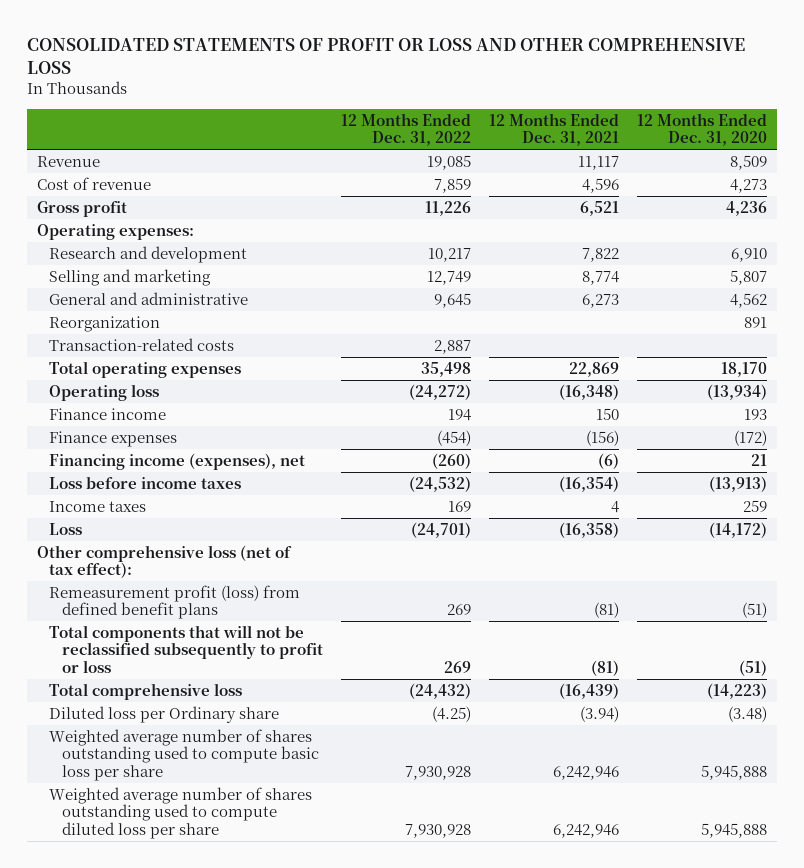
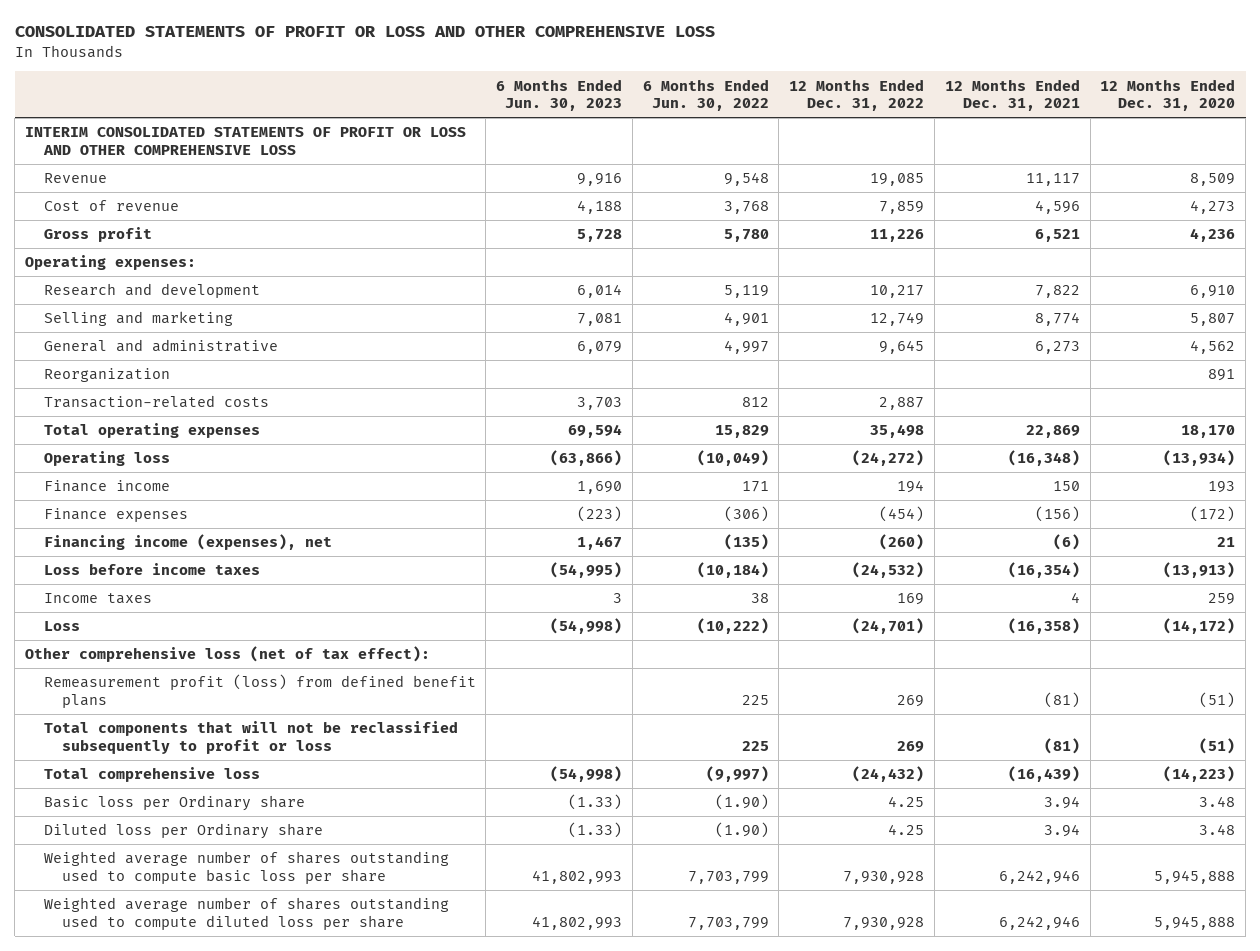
none -> [496,78,623,112] 6 Months Ended Jun. 30, 2023
none -> [642,78,769,112] 6 Months Ended Jun. 30, 2022
none -> [25,127,467,155] INTERIM CONSOLIDATED STATEMENTS OF PROFIT OR LOSS AND OTHER COMPREHENSIVE LOSS
none -> [43,795,305,812] Basic loss per Ordinary share
[431,705,471,722] (4.25) -> [888,824,925,836] 4.25
[580,705,620,722] (3.94) -> [1043,824,1080,838] 3.94
[728,705,768,722] (3.48) -> [1199,824,1236,836] 3.48

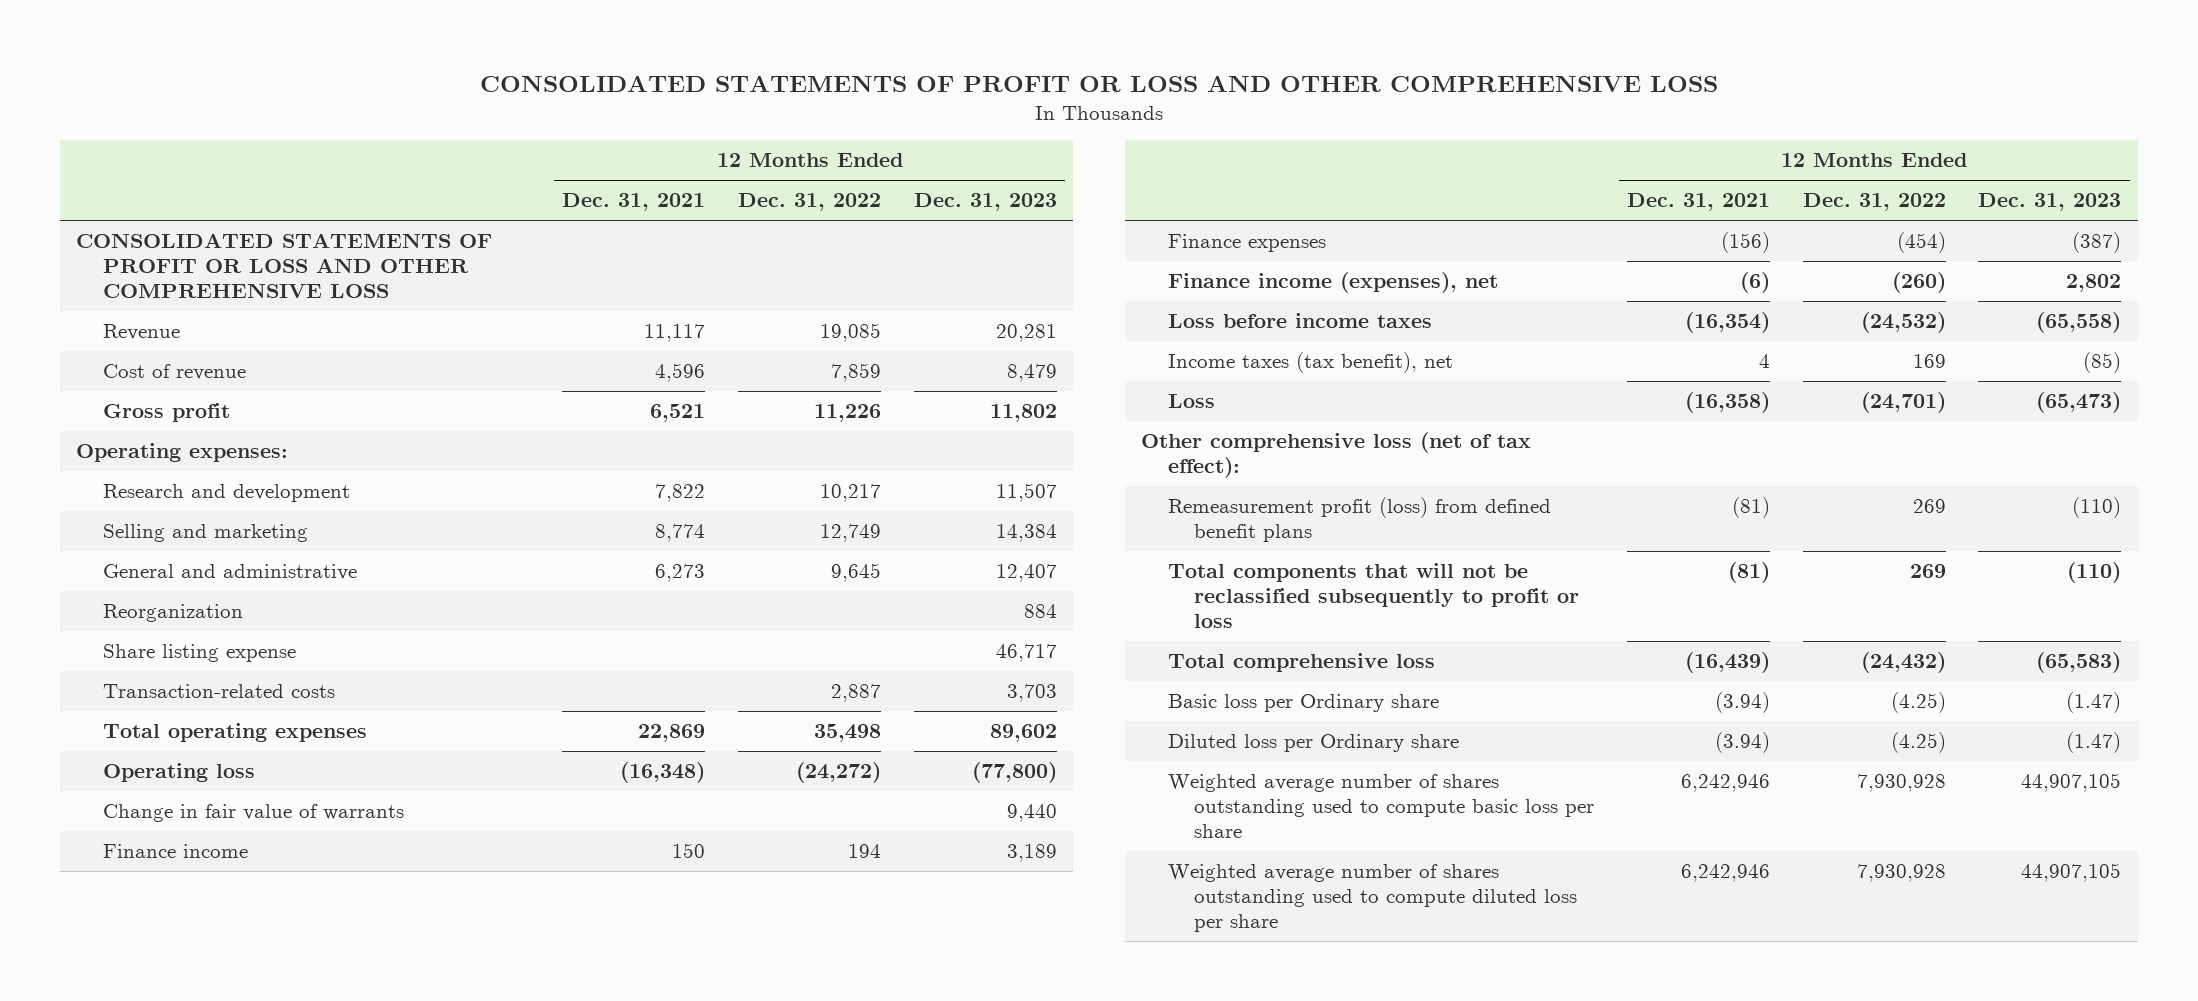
[496,78,623,112] 6 Months Ended Jun. 30, 2023 -> none
[642,78,769,112] 6 Months Ended Jun. 30, 2022 -> none
[1100,78,1236,112] 12 Months Ended Dec. 31, 2020 -> none
none -> [913,193,1057,212] Dec. 31, 2023
[25,127,467,155] INTERIM CONSOLIDATED STATEMENTS OF PROFIT OR LOSS AND OTHER COMPREHENSIVE LOSS -> [76,233,493,298] CONSOLIDATED STATEMENTS OF PROFIT OR LOSS AND OTHER COMPREHENSIVE LOSS
none -> [103,644,297,663] Share listing expense
none -> [103,804,405,823] Change in fair value of warrants
[43,534,332,551] Financing income (expenses), net -> [1167,272,1498,294] Finance income (expenses), net
[43,593,152,605] Income taxes -> [1167,352,1453,374] Income taxes (tax benefit), net
[888,796,925,808] 4.25 -> [1890,692,1946,714] (4.25)
[1043,796,1080,810] 3.94 -> [1714,692,1770,714] (3.94)
[888,824,925,836] 4.25 -> [1890,732,1946,754] (4.25)
[1043,824,1080,838] 3.94 -> [1714,732,1770,754] (3.94)

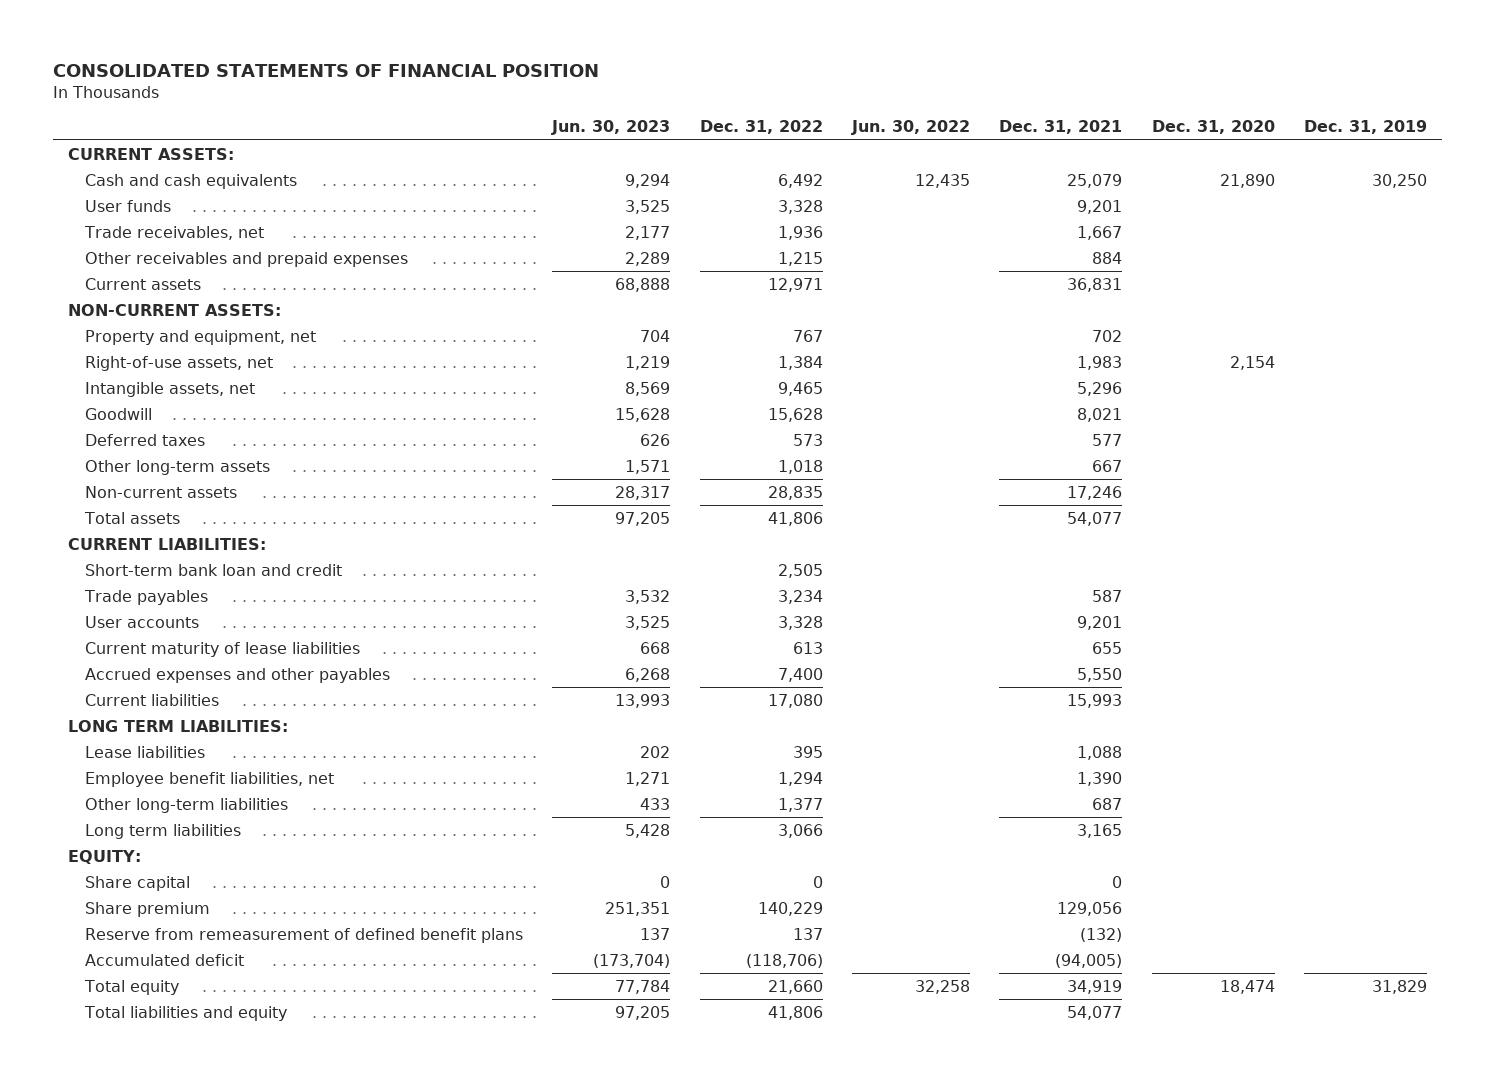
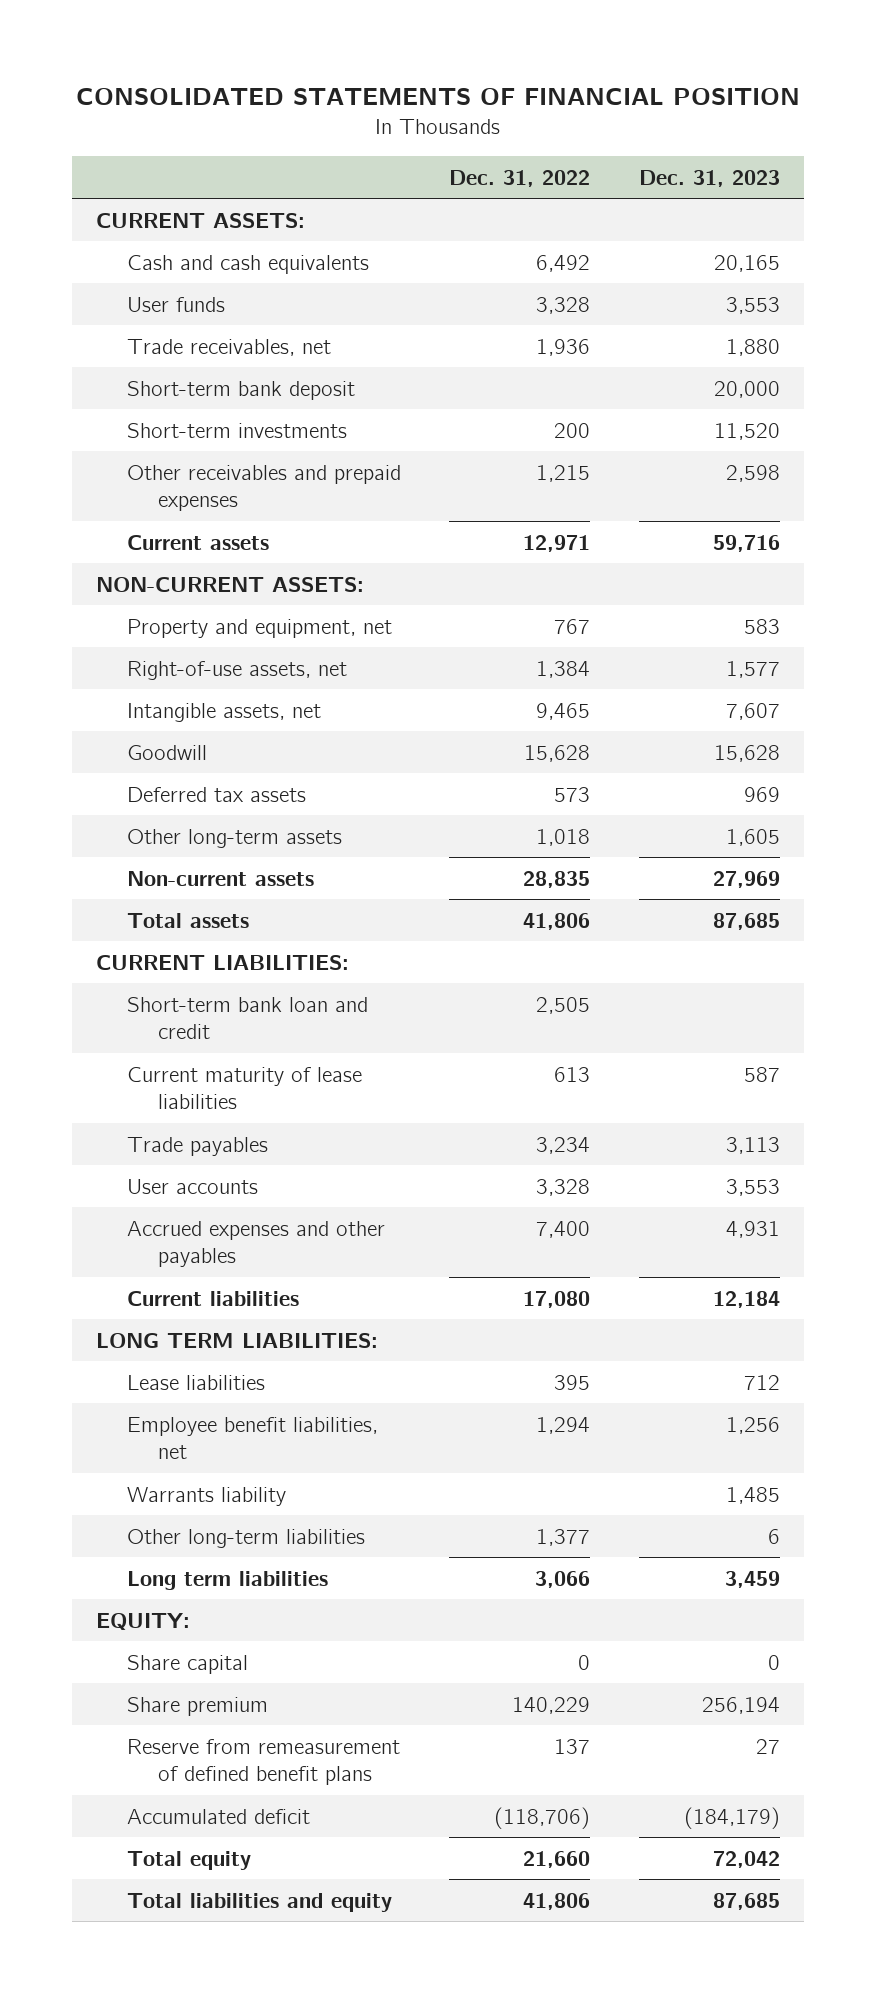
[551,120,671,136] Jun. 30, 2023 -> none
[850,120,970,136] Jun. 30, 2022 -> none
[999,120,1123,135] Dec. 31, 2021 -> none
[1151,120,1275,135] Dec. 31, 2020 -> none
[1304,120,1428,135] Dec. 31, 2019 -> none
none -> [638,169,780,187] Dec. 31, 2023
none -> [126,380,355,400] Short-term bank deposit
none -> [126,422,347,438] Short-term investments
[84,433,205,446] Deferred taxes -> [126,786,306,802] Deferred tax assets
[84,641,360,657] Current maturity of lease liabilities -> [126,1066,362,1110] Current maturity of lease liabilities
none -> [126,1486,286,1506] Warrants liability

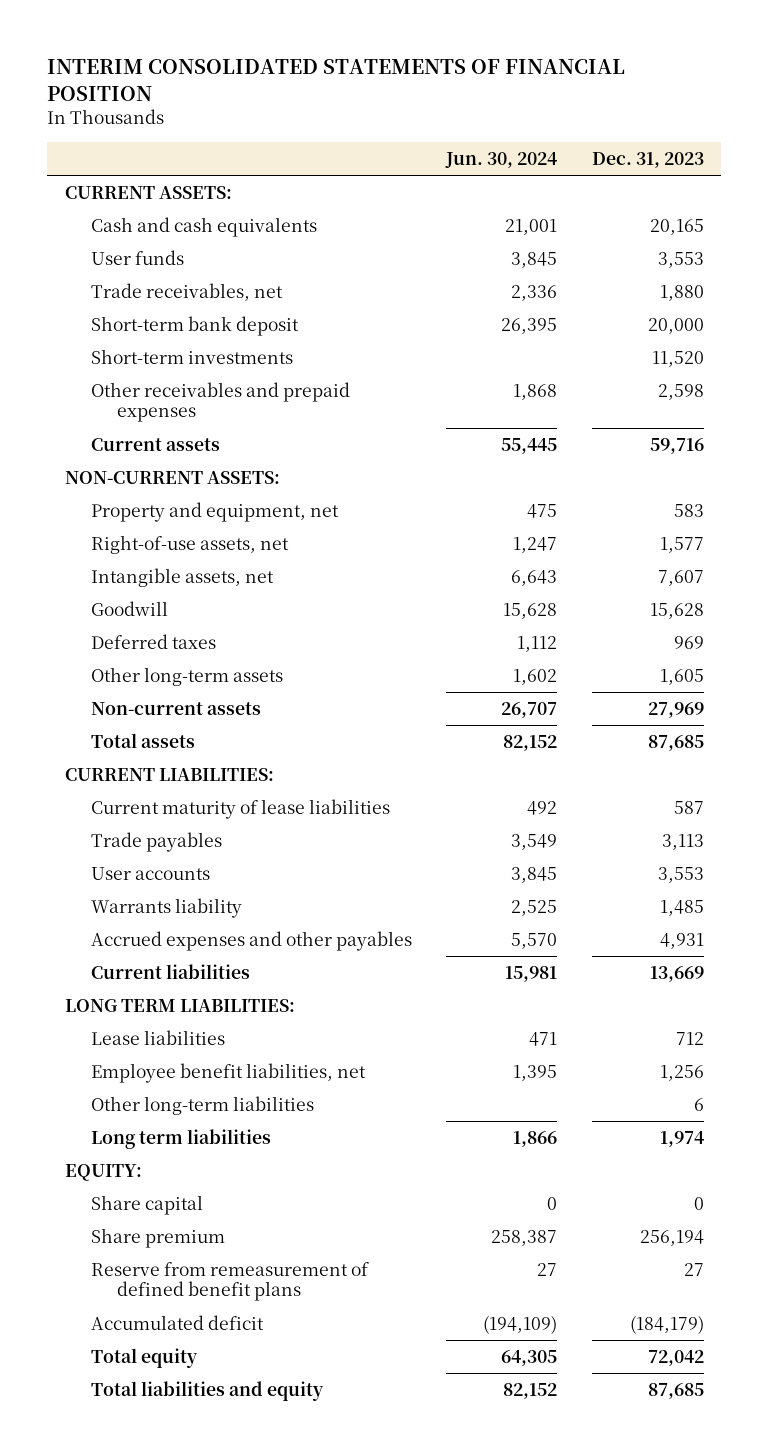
[75,88,800,106] CONSOLIDATED STATEMENTS OF FINANCIAL POSITION -> [47,59,626,102] INTERIM CONSOLIDATED STATEMENTS OF FINANCIAL POSITION
[449,169,591,187] Dec. 31, 2022 -> none
none -> [445,151,558,168] Jun. 30, 2024
[126,786,306,802] Deferred tax assets -> [91,634,217,650] Deferred taxes
[126,996,368,1040] Short-term bank loan and credit -> none
[126,1486,286,1506] Warrants liability -> [91,898,243,919] Warrants liability
[712,1290,780,1308] 12,184 -> [649,966,704,983] 13,669
[724,1570,780,1588] 3,459 -> [659,1131,704,1148] 1,974

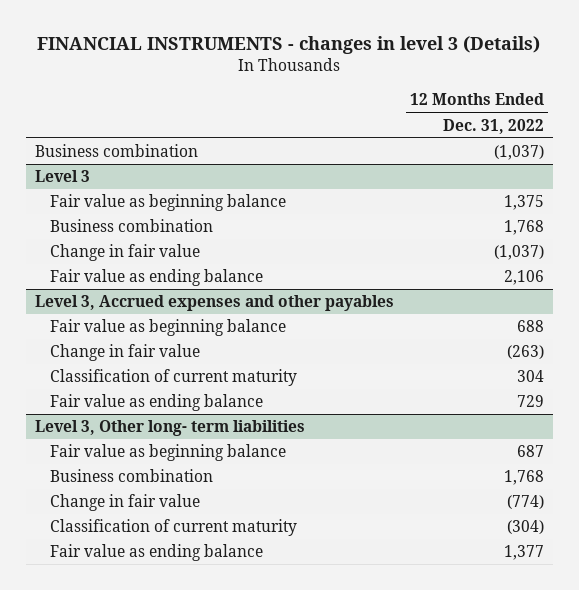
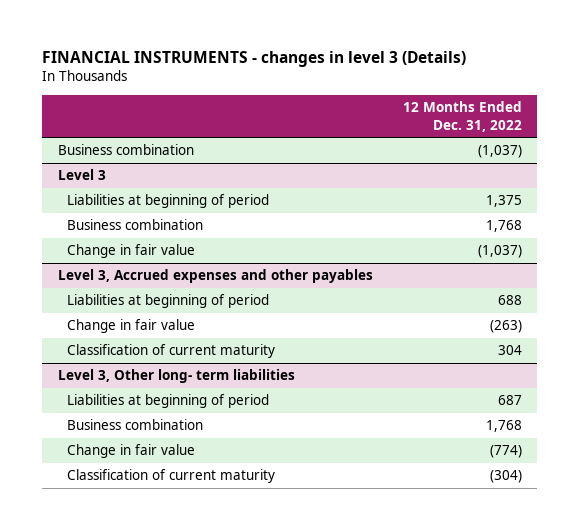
[49,194,286,212] Fair value as beginning balance -> [67,194,270,209] Liabilities at beginning of period
[49,269,263,287] Fair value as ending balance -> none
[49,319,286,337] Fair value as beginning balance -> [67,294,270,309] Liabilities at beginning of period
[49,394,263,412] Fair value as ending balance -> none
[49,444,286,462] Fair value as beginning balance -> [67,394,270,409] Liabilities at beginning of period
[49,544,263,562] Fair value as ending balance -> none

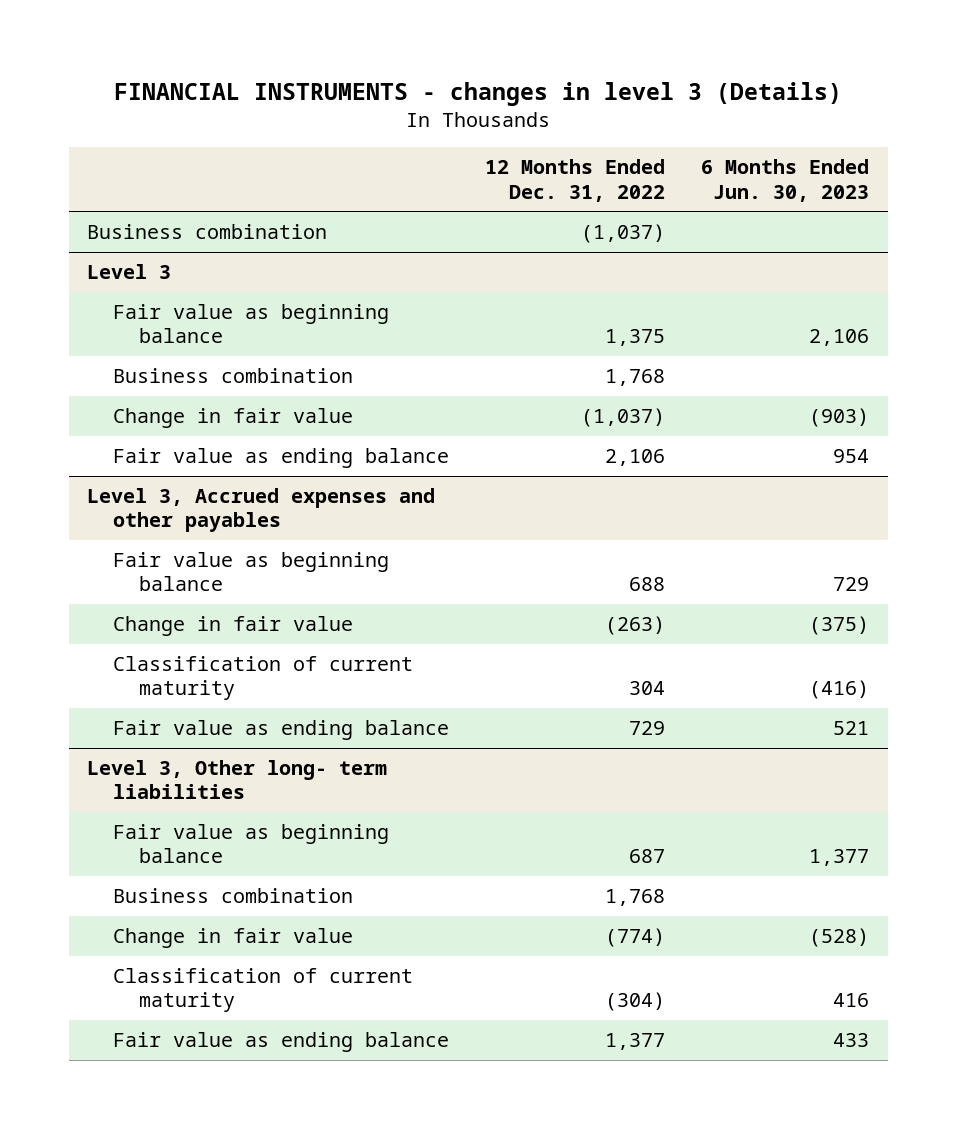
none -> [701,159,870,202] 6 Months Ended Jun. 30, 2023
[67,194,270,209] Liabilities at beginning of period -> [113,304,390,344] Fair value as beginning balance
none -> [113,448,450,469] Fair value as ending balance
[67,294,270,309] Liabilities at beginning of period -> [113,552,390,592] Fair value as beginning balance
none -> [113,720,450,741] Fair value as ending balance
[67,394,270,409] Liabilities at beginning of period -> [113,824,390,864] Fair value as beginning balance
none -> [113,1032,450,1053] Fair value as ending balance

